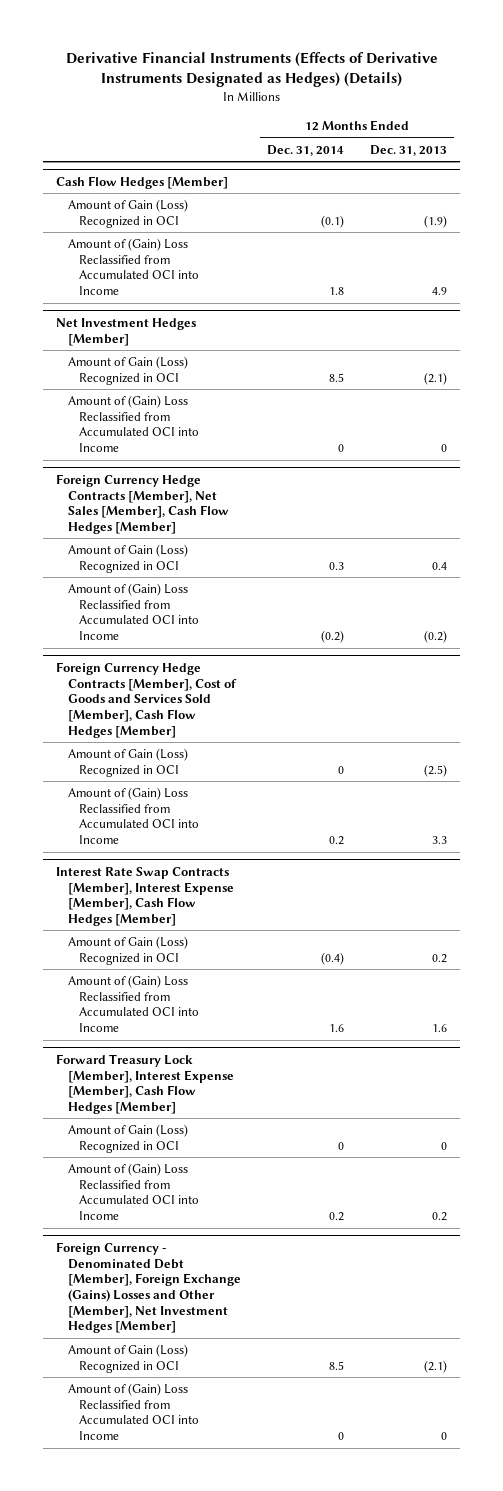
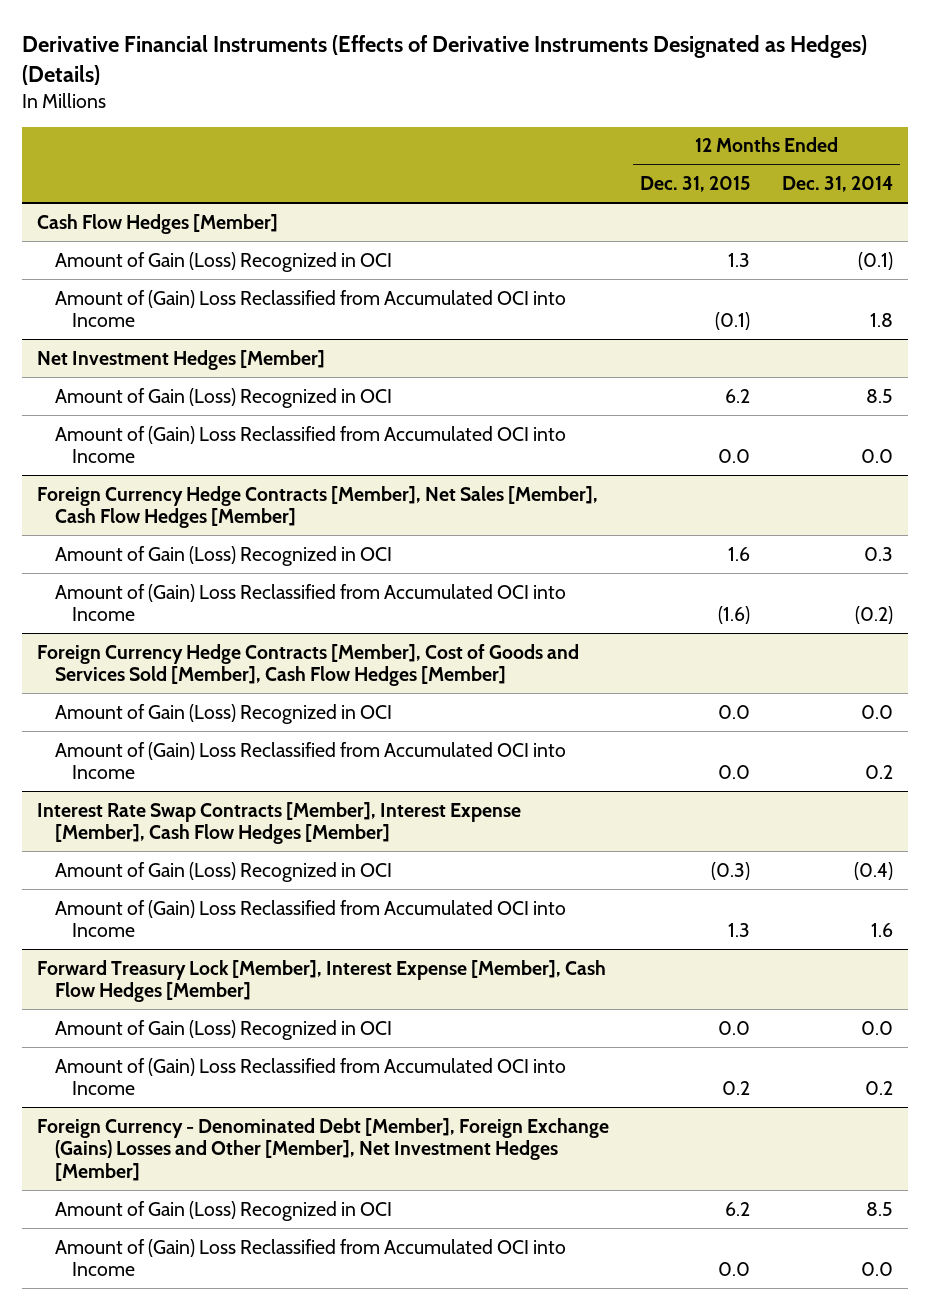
[370,144,448,156] Dec. 31, 2013 -> none
none -> [640,175,751,192] Dec. 31, 2015
[337,444,344,453] 0 -> [860,449,893,464] 0.0
[337,765,344,774] 0 -> [860,704,893,719] 0.0
[337,1141,344,1150] 0 -> [860,1020,893,1035] 0.0
[337,1432,344,1441] 0 -> [860,1262,893,1277] 0.0

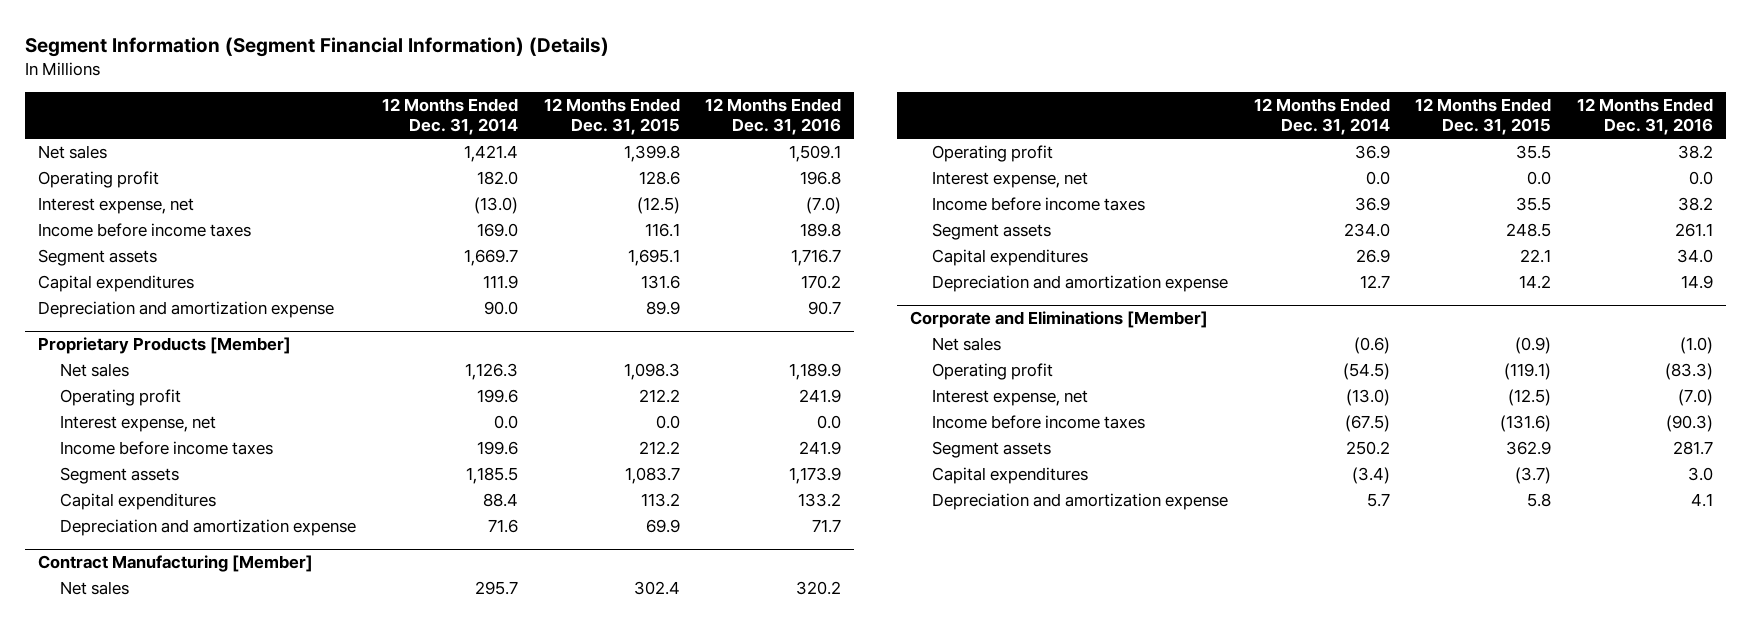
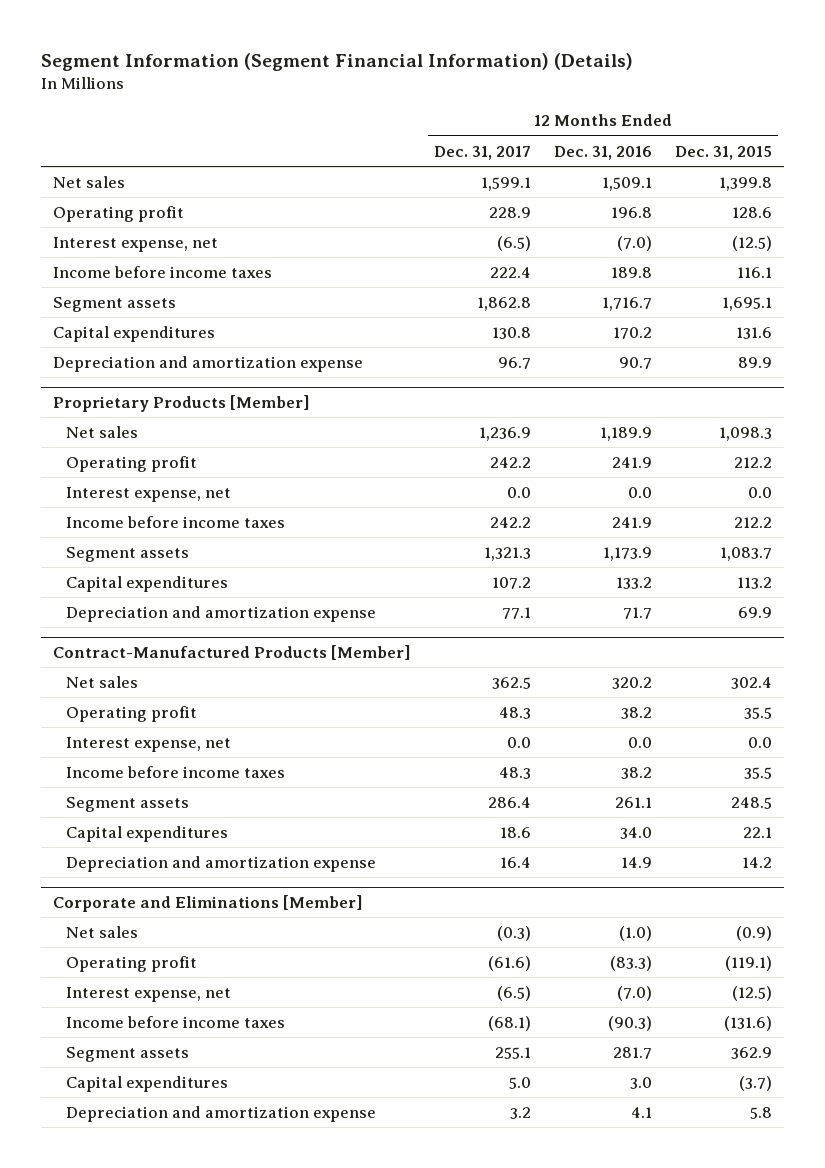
[381,97,518,136] 12 Months Ended Dec. 31, 2014 -> none
none -> [433,145,531,160] Dec. 31, 2017
[37,555,313,573] Contract Manufacturing [Member] -> [52,644,411,660] Contract-Manufactured Products [Member]

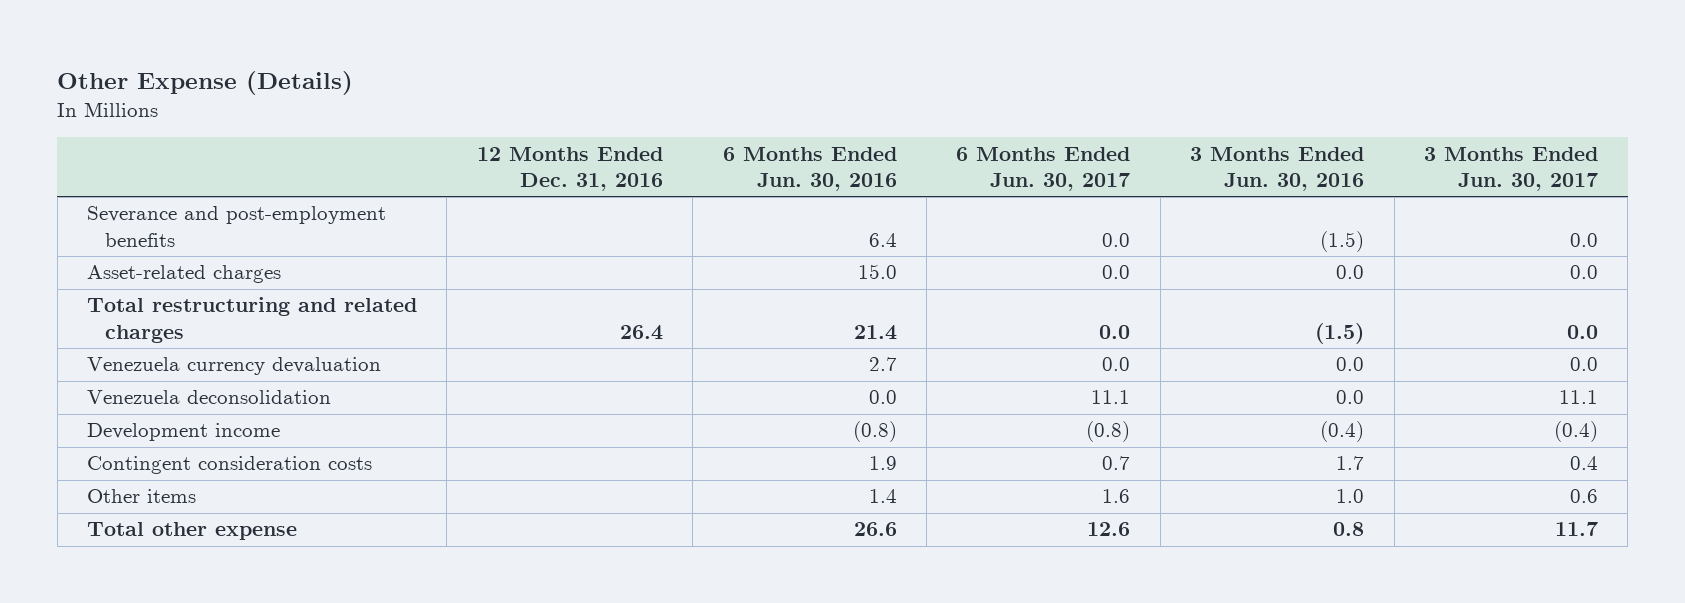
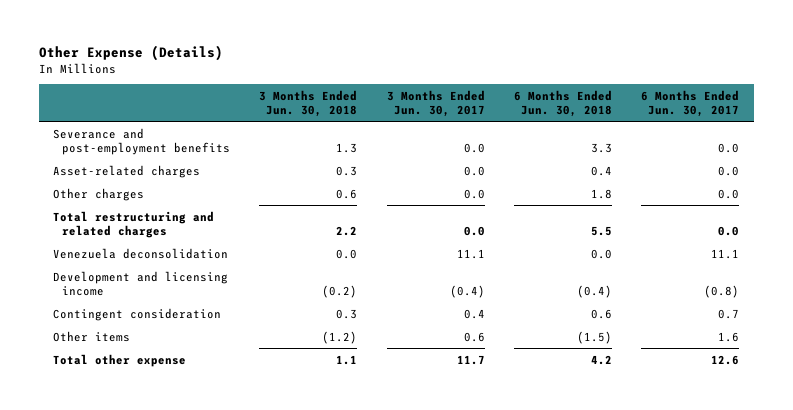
[476,146,663,192] 12 Months Ended Dec. 31, 2016 -> none
[722,146,897,192] 6 Months Ended Jun. 30, 2016 -> none
[1190,146,1365,192] 3 Months Ended Jun. 30, 2016 -> none
none -> [259,89,358,117] 3 Months Ended Jun. 30, 2018
none -> [514,89,613,117] 6 Months Ended Jun. 30, 2018
none -> [53,187,145,201] Other charges
[87,357,382,376] Venezuela currency devaluation -> none
[87,423,281,442] Development income -> [53,270,229,296] Development and licensing income
[87,456,373,475] Contingent consideration costs -> [53,307,222,321] Contingent consideration

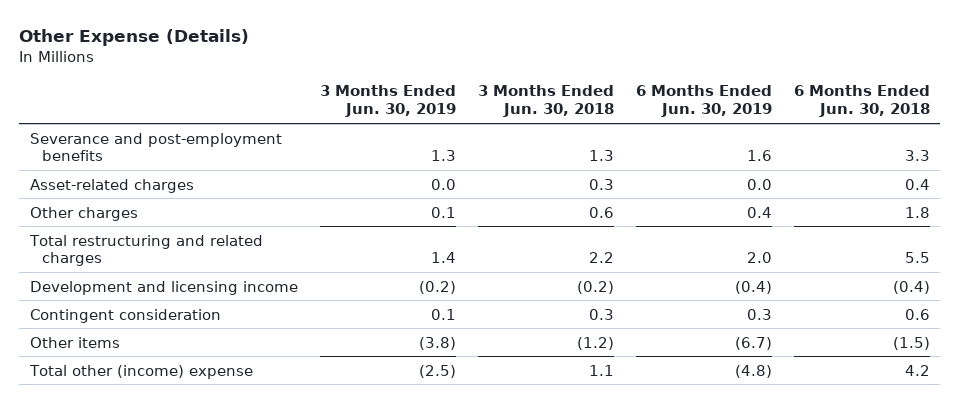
[386,89,485,117] 3 Months Ended Jun. 30, 2017 -> none
[641,89,740,117] 6 Months Ended Jun. 30, 2017 -> none
none -> [319,85,456,118] 3 Months Ended Jun. 30, 2019
none -> [635,85,772,118] 6 Months Ended Jun. 30, 2019
[53,247,229,259] Venezuela deconsolidation -> none
[53,353,187,367] Total other expense -> [29,364,254,379] Total other (income) expense

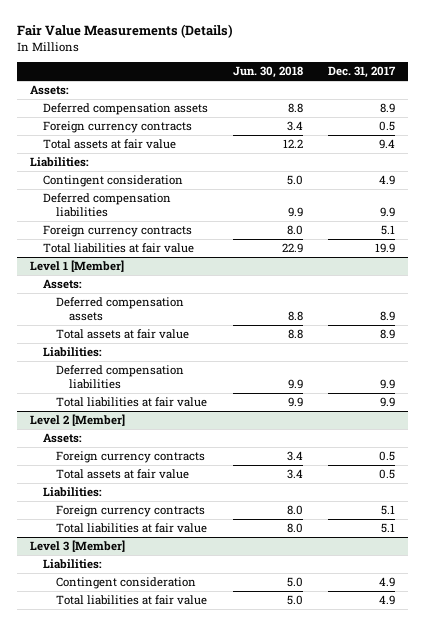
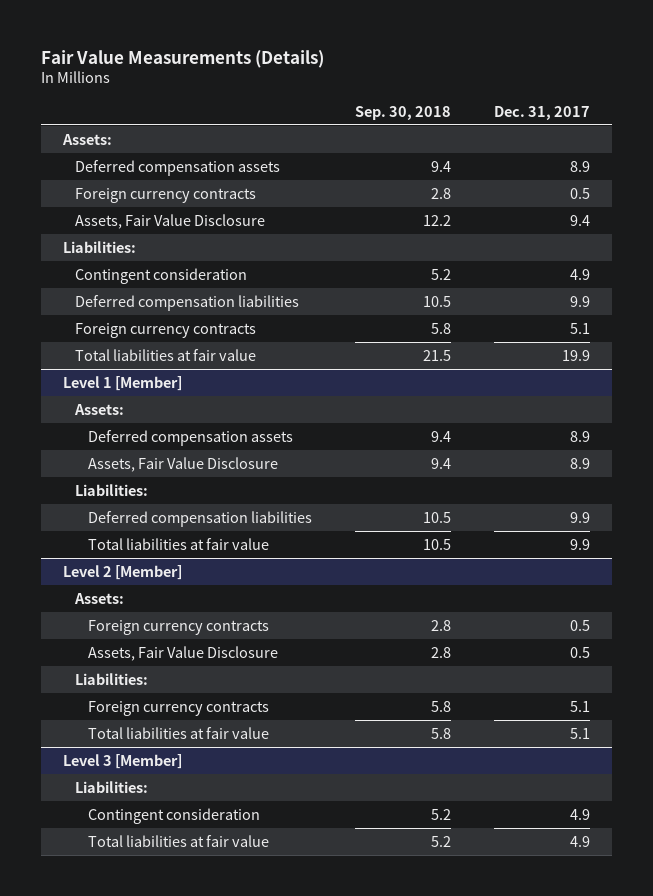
[233,66,304,79] Jun. 30, 2018 -> none
none -> [355,105,452,120] Sep. 30, 2018
[43,139,177,150] Total assets at fair value -> [75,213,266,229] Assets, Fair Value Disclosure
[56,329,190,340] Total assets at fair value -> [88,456,279,472] Assets, Fair Value Disclosure
[56,469,190,480] Total assets at fair value -> [88,645,279,661] Assets, Fair Value Disclosure

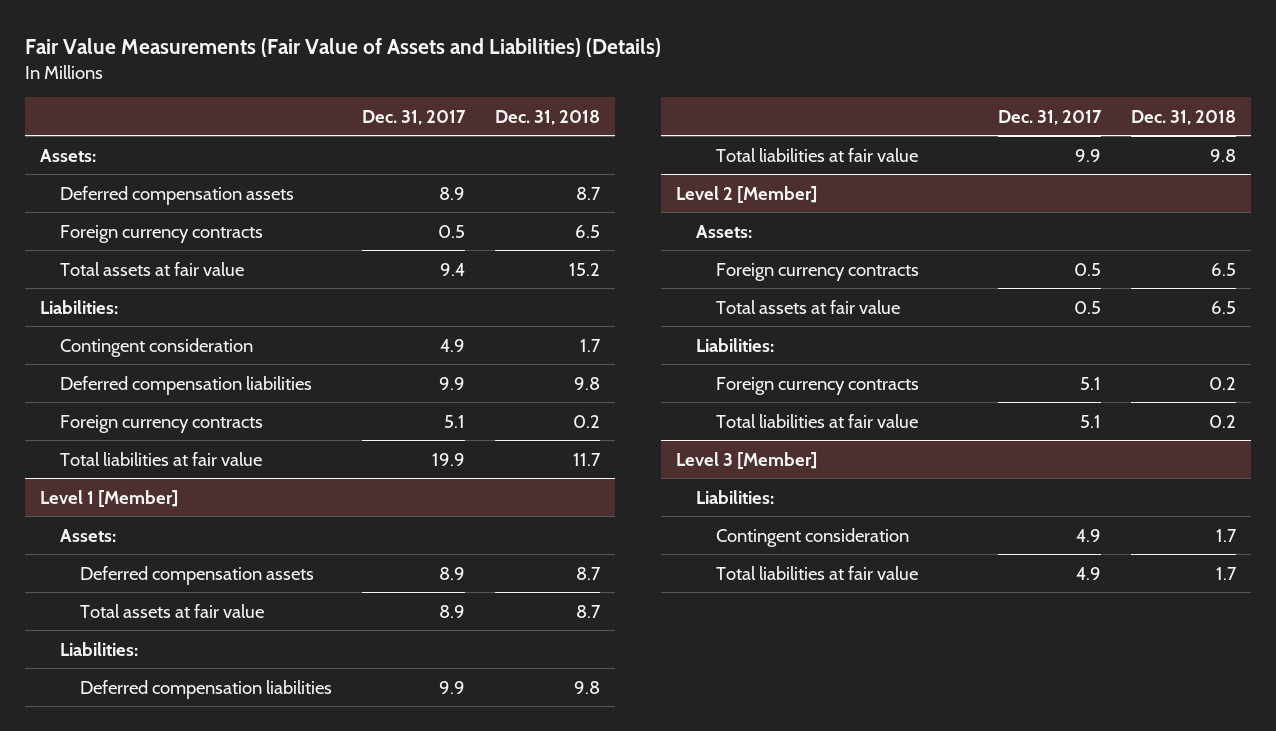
[40,49,324,68] Fair Value Measurements (Details) -> [25,37,662,57] Fair Value Measurements (Fair Value of Assets and Liabilities) (Details)
[355,105,452,120] Sep. 30, 2018 -> none
none -> [495,109,601,125] Dec. 31, 2018
[75,213,266,229] Assets, Fair Value Disclosure -> [60,261,245,276] Total assets at fair value
[88,456,279,472] Assets, Fair Value Disclosure -> [80,603,265,618] Total assets at fair value
[88,645,279,661] Assets, Fair Value Disclosure -> [716,299,901,314] Total assets at fair value

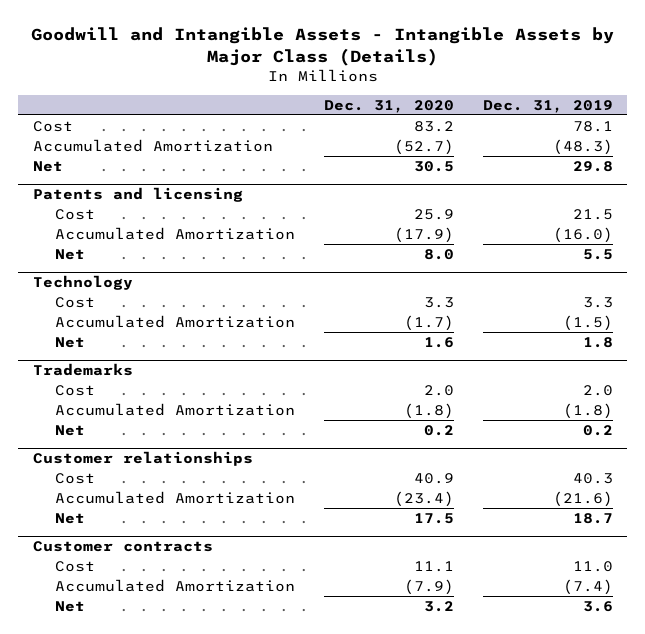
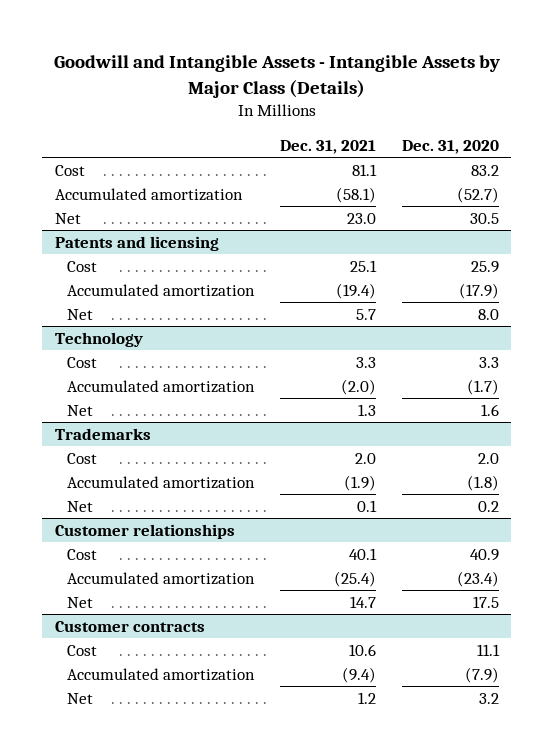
[482,99,613,113] Dec. 31, 2019 -> none
none -> [279,139,376,154] Dec. 31, 2021
[32,138,273,152] Accumulated Amortization -> [54,187,243,201] Accumulated amortization
[54,226,295,240] Accumulated Amortization -> [67,283,256,297] Accumulated amortization
[54,314,295,328] Accumulated Amortization -> [67,379,256,393] Accumulated amortization
[54,402,295,416] Accumulated Amortization -> [67,475,256,489] Accumulated amortization
[54,490,295,504] Accumulated Amortization -> [67,571,256,585] Accumulated amortization
[54,578,295,592] Accumulated Amortization -> [67,667,256,681] Accumulated amortization

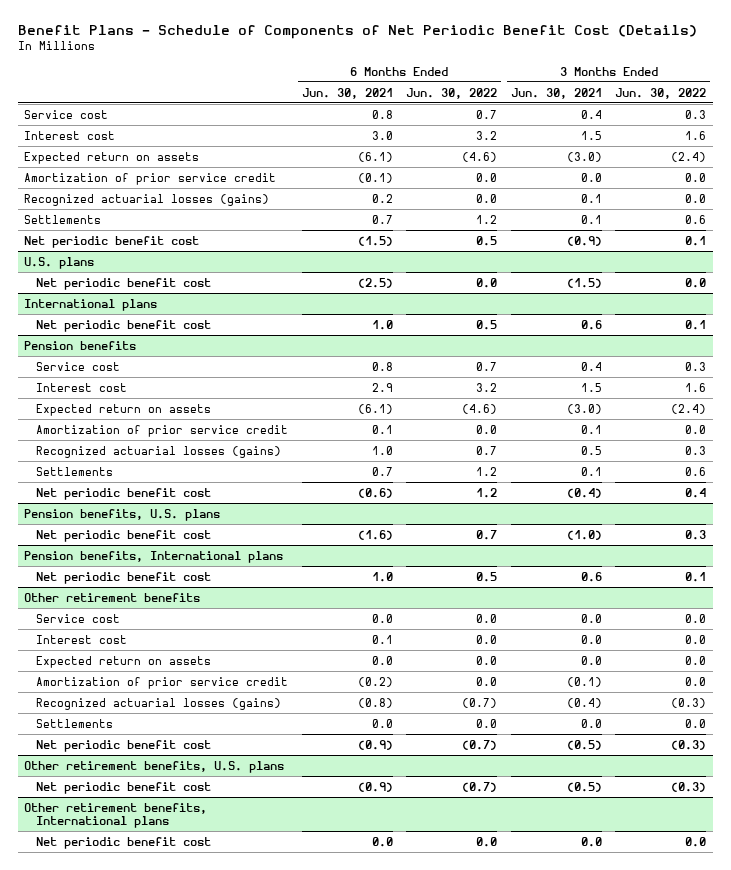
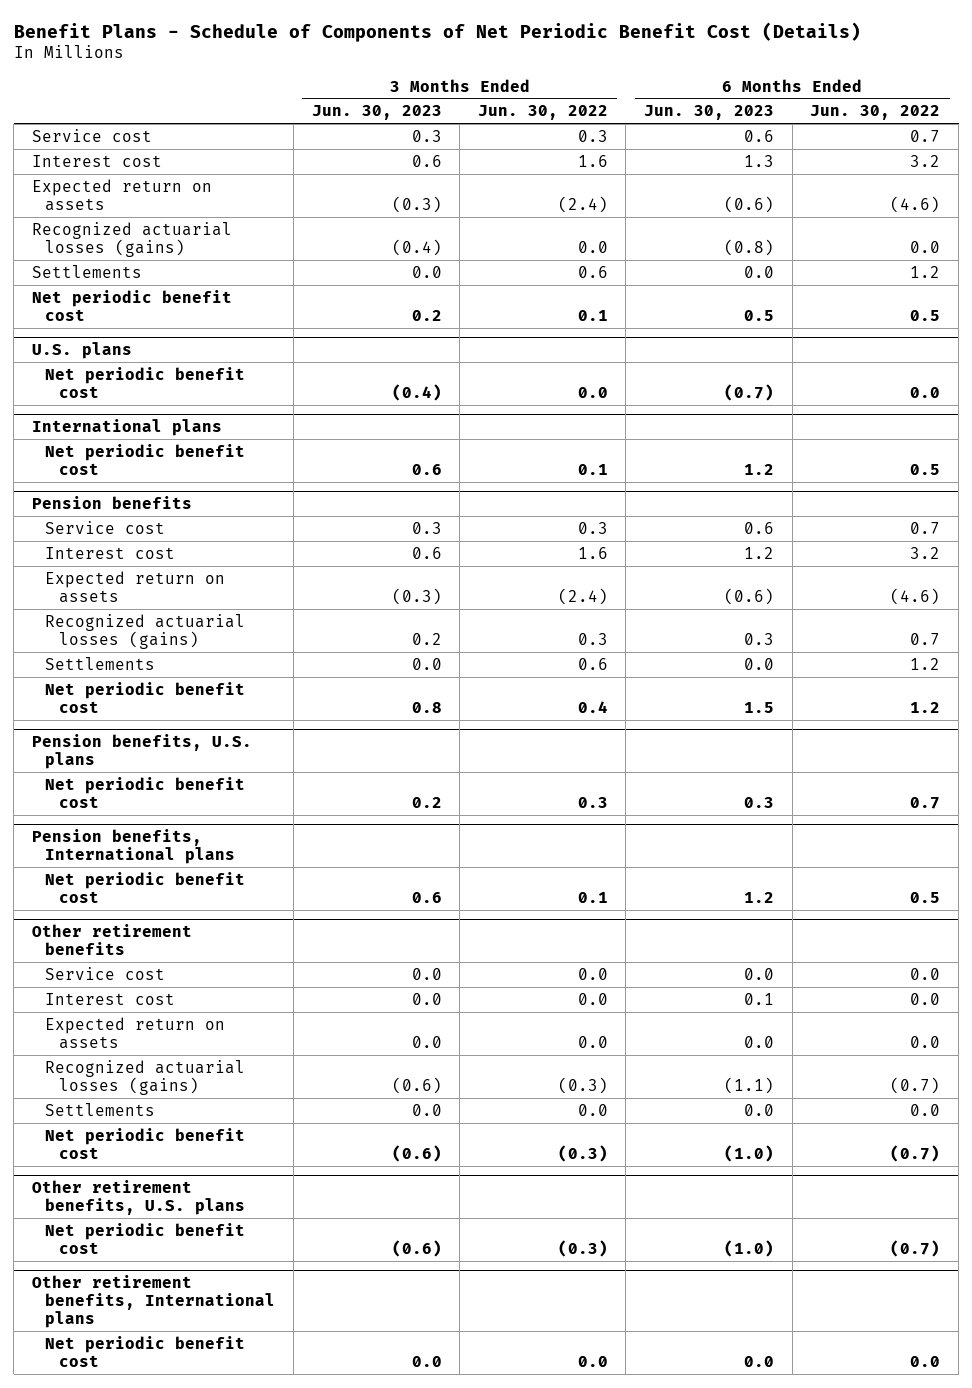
[301,87,393,99] Jun. 30, 2021 -> none
[510,87,602,99] Jun. 30, 2021 -> none
none -> [311,105,442,121] Jun. 30, 2023
none -> [644,105,775,121] Jun. 30, 2023
[24,172,277,185] Amortization of prior service credit -> none
[36,424,289,437] Amortization of prior service credit -> none
[36,676,289,689] Amortization of prior service credit -> none

